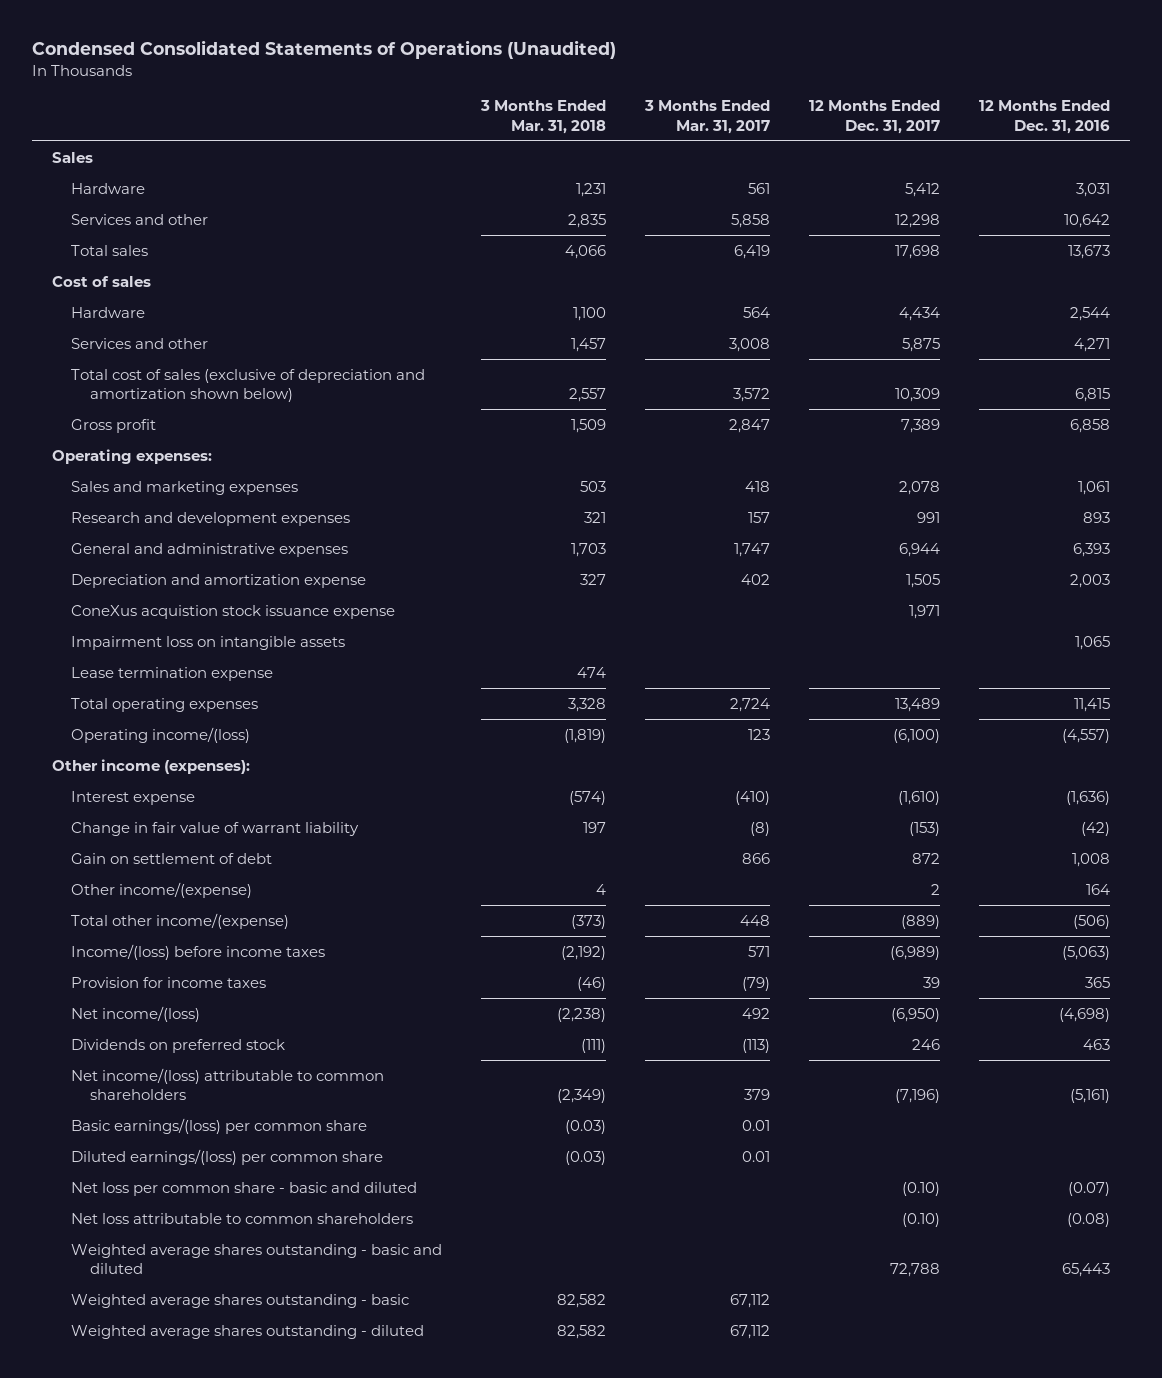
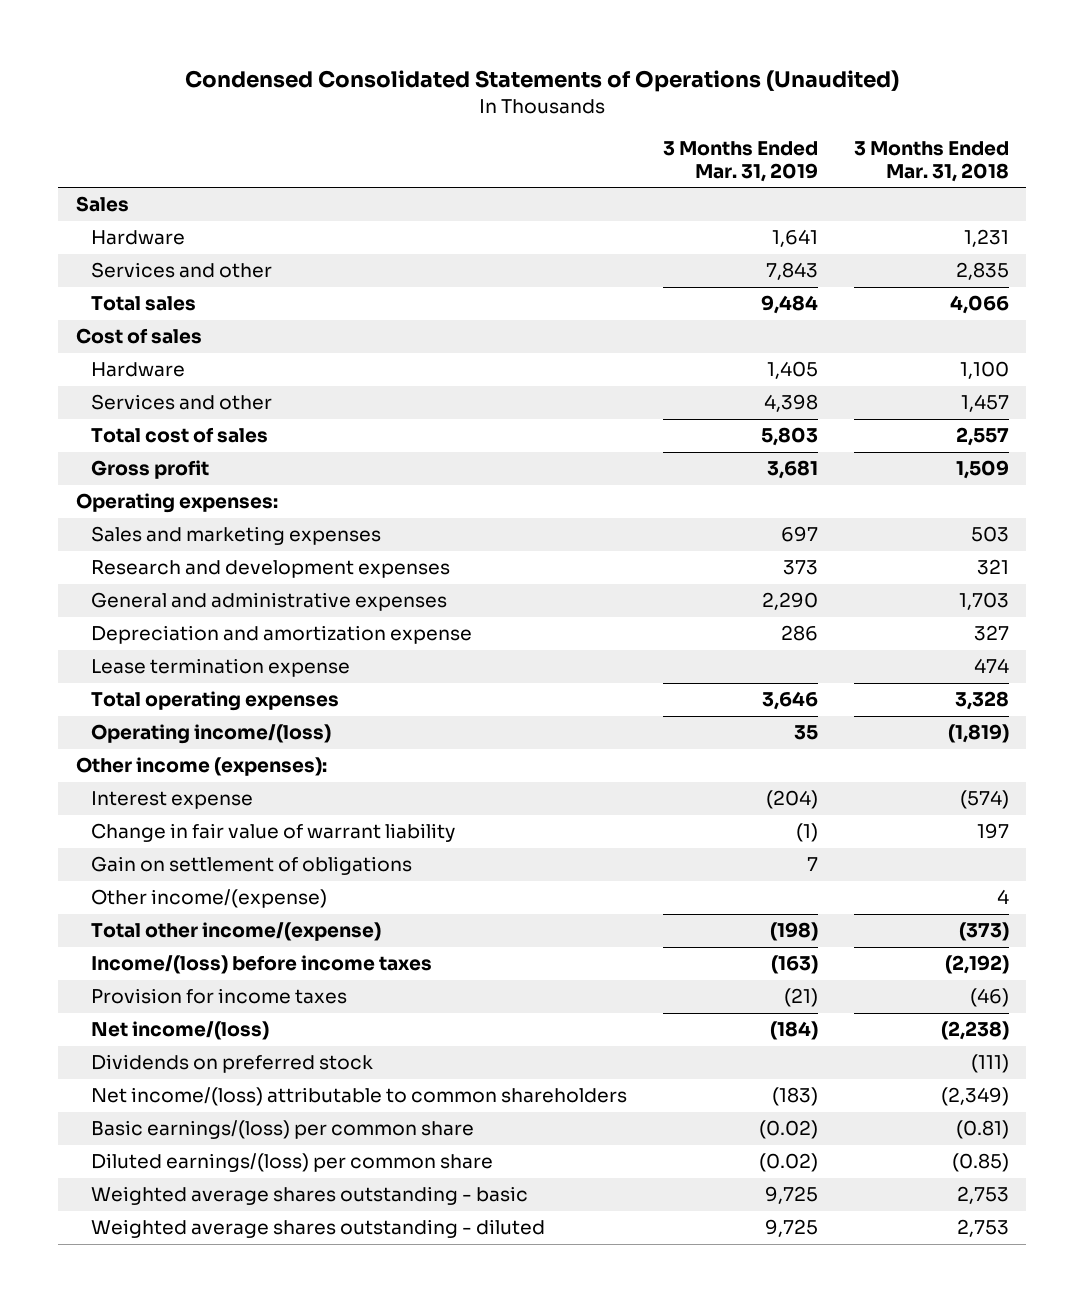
[643,100,770,134] 3 Months Ended Mar. 31, 2017 -> none
[809,100,941,134] 12 Months Ended Dec. 31, 2017 -> none
[979,100,1111,134] 12 Months Ended Dec. 31, 2016 -> none
none -> [662,140,818,182] 3 Months Ended Mar. 31, 2019
[70,368,425,402] Total cost of sales (exclusive of depreciation and amortization shown below) -> [90,427,268,444] Total cost of sales
[70,604,395,619] ConeXus acquistion stock issuance expense -> none
[70,635,345,650] Impairment loss on intangible assets -> none
[70,852,272,864] Gain on settlement of debt -> [90,856,412,876] Gain on settlement of obligations
[70,1181,417,1196] Net loss per common share - basic and diluted -> none
[70,1212,413,1224] Net loss attributable to common shareholders -> none
[70,1243,442,1274] Weighted average shares outstanding - basic and diluted -> none
[564,1119,606,1134] (0.03) -> [955,1120,1009,1140] (0.81)
[564,1150,606,1165] (0.03) -> [951,1153,1009,1173] (0.85)
[556,1293,606,1308] 82,582 -> [956,1186,1009,1205] 2,753
[556,1324,606,1339] 82,582 -> [956,1219,1009,1238] 2,753

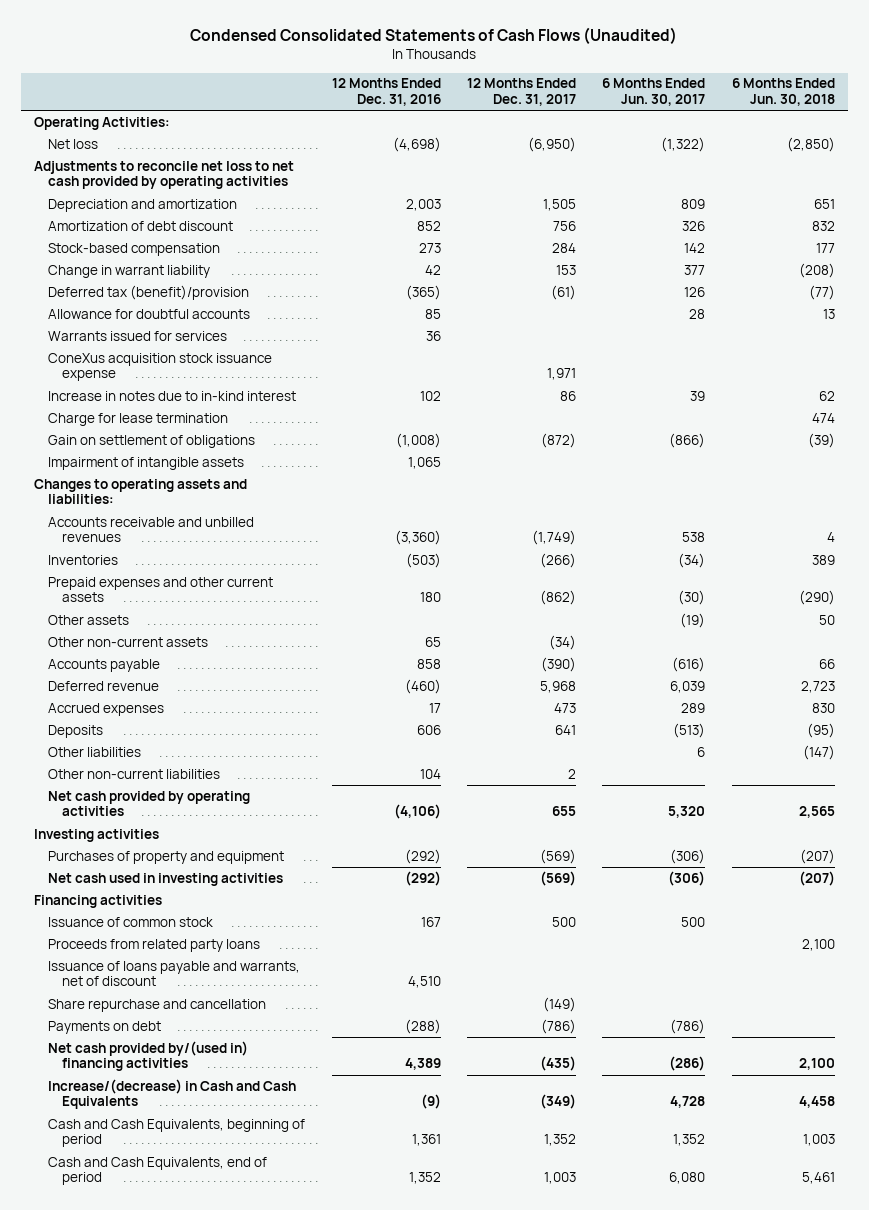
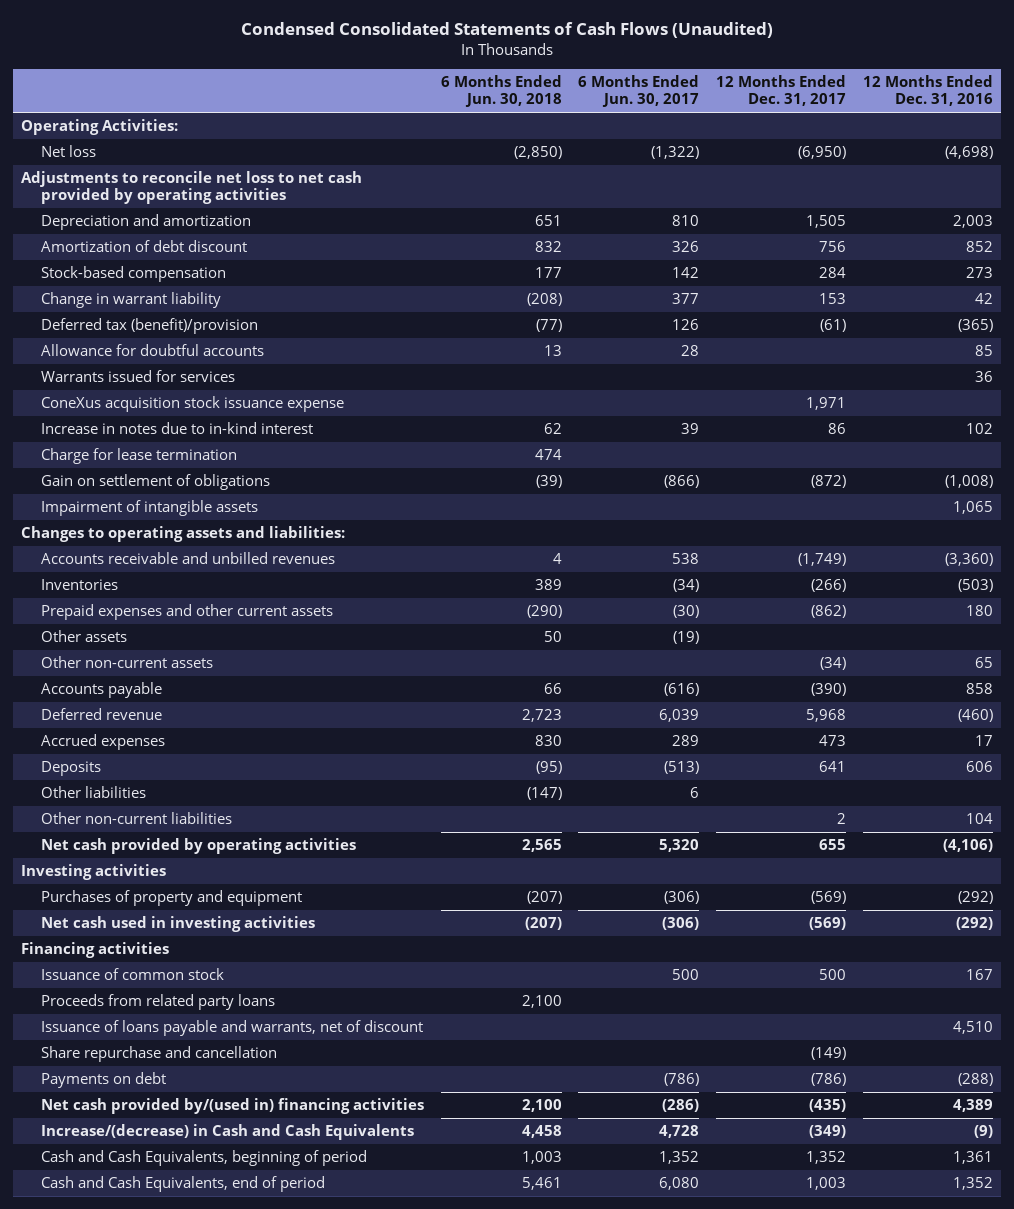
[681,198,706,209] 809 -> [672,215,700,227] 810

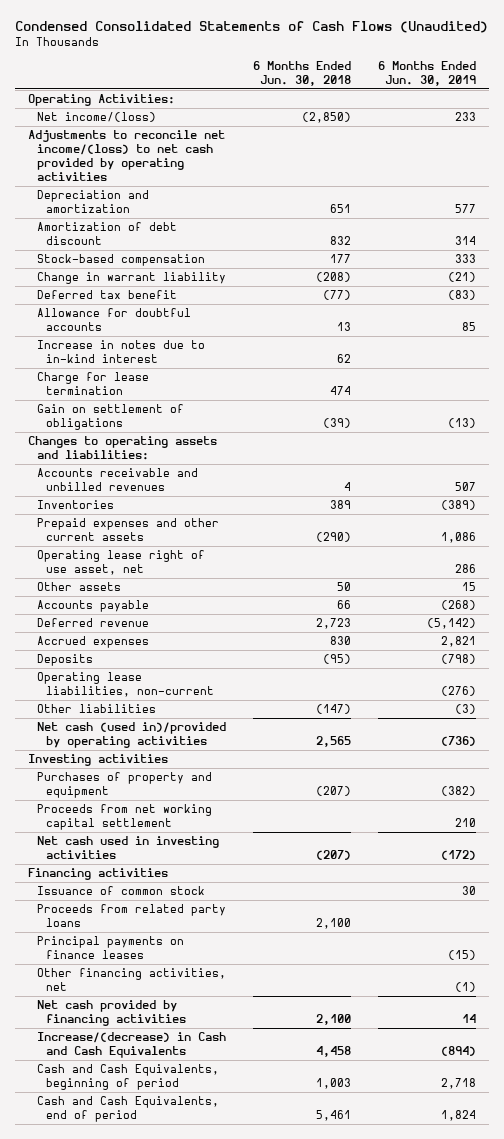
[578,75,700,108] 6 Months Ended Jun. 30, 2017 -> none
[716,75,847,107] 12 Months Ended Dec. 31, 2017 -> none
[862,75,993,107] 12 Months Ended Dec. 31, 2016 -> none
none -> [377,60,476,87] 6 Months Ended Jun. 30, 2019
[40,145,96,158] Net loss -> [37,112,157,123] Net income/(loss)
[20,171,362,205] Adjustments to reconcile net loss to net cash provided by operating activities -> [28,130,226,182] Adjustments to reconcile net income/(loss) to net cash provided by operating activities
[40,318,258,335] Deferred tax (benefit)/provision -> [37,290,178,300] Deferred tax benefit
[40,370,235,383] Warrants issued for services -> none
[40,396,344,413] ConeXus acquisition stock issuance expense -> none
[40,500,258,517] Impairment of intangible assets -> none
none -> [37,550,206,576] Operating lease right of use asset, net
[40,656,213,669] Other non-current assets -> none
none -> [37,672,215,698] Operating lease liabilities, non-current
[40,812,232,825] Other non-current liabilities -> none
[40,838,356,855] Net cash provided by operating activities -> [37,722,227,749] Net cash (used in)/provided by operating activities
none -> [37,804,213,831] Proceeds from net working capital settlement
[40,1020,423,1037] Issuance of loans payable and warrants, net of discount -> none
[40,1046,277,1063] Share repurchase and cancellation -> none
[40,1072,166,1089] Payments on debt -> none
none -> [37,936,185,960] Principal payments on finance leases
none -> [37,968,227,992] Other financing activities, net
[40,1098,424,1115] Net cash provided by/(used in) financing activities -> [37,1000,187,1027] Net cash provided by financing activities

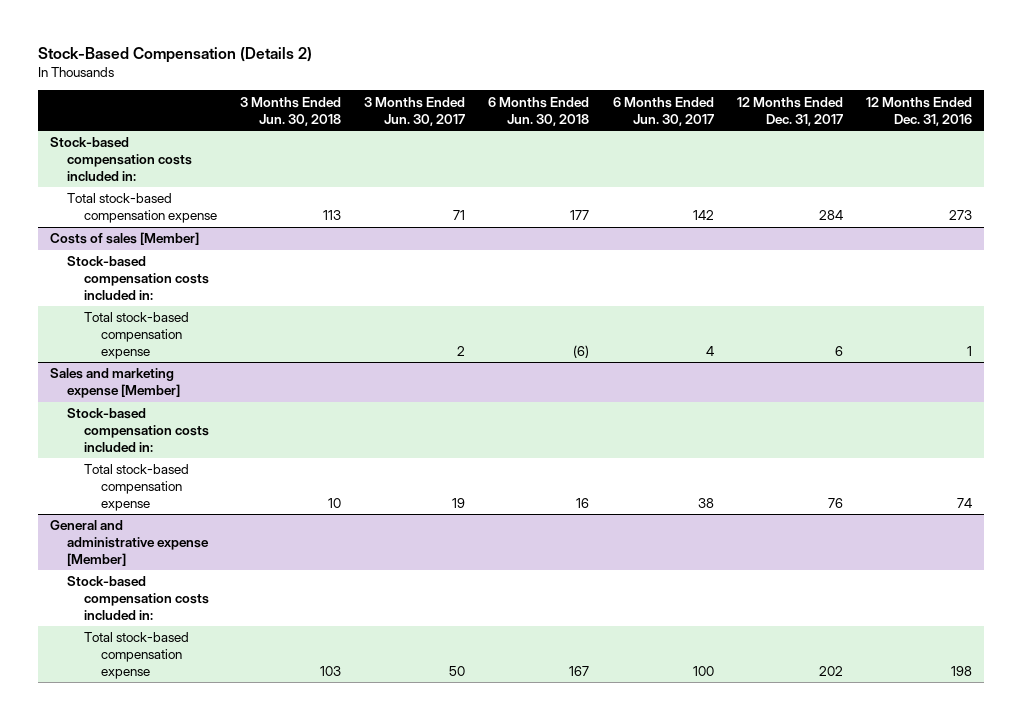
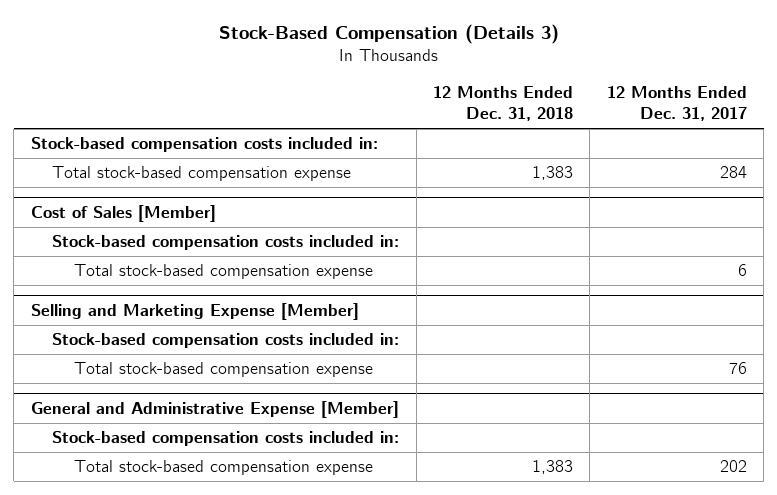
[38,46,313,63] Stock-Based Compensation (Details 2) -> [218,24,559,45] Stock-Based Compensation (Details 3)
[239,96,341,126] 3 Months Ended Jun. 30, 2018 -> none
[364,96,466,126] 3 Months Ended Jun. 30, 2017 -> none
[488,96,590,126] 6 Months Ended Jun. 30, 2018 -> none
[612,96,714,126] 6 Months Ended Jun. 30, 2017 -> none
[865,96,972,126] 12 Months Ended Dec. 31, 2016 -> none
none -> [432,85,573,122] 12 Months Ended Dec. 31, 2018
[49,232,199,246] Costs of sales [Member] -> [30,204,216,222] Cost of Sales [Member]
[49,368,180,399] Sales and marketing expense [Member] -> [30,302,359,320] Selling and Marketing Expense [Member]
[49,520,209,566] General and administrative expense [Member] -> [30,400,399,418] General and Administrative Expense [Member]

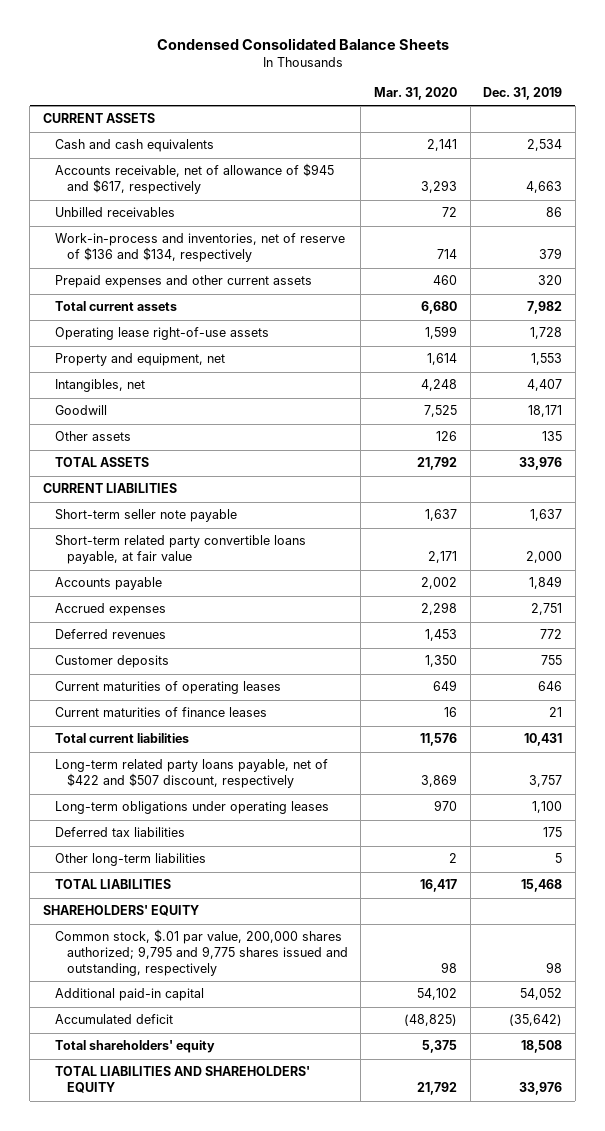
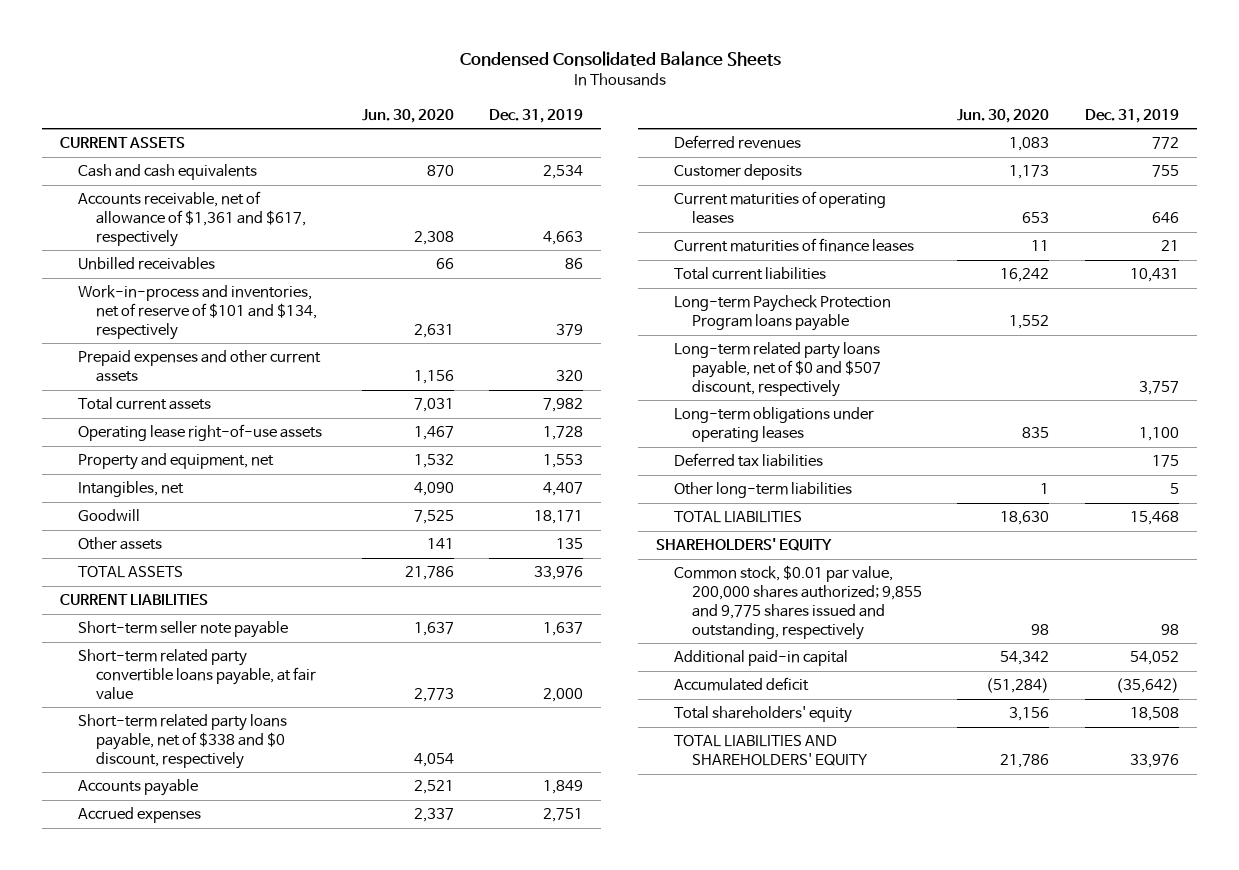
[373,86,457,100] Mar. 31, 2020 -> none
none -> [361,108,454,123] Jun. 30, 2020
[54,163,334,195] Accounts receivable, net of allowance of $945 and $617, respectively -> [78,191,306,247] Accounts receivable, net of allowance of $1,361 and $617, respectively
[54,233,345,263] Work-in-process and inventories, net of reserve of $136 and $134, respectively -> [78,285,317,340] Work-in-process and inventories, net of reserve of $101 and $134, respectively
none -> [78,714,288,769] Short-term related party loans payable, net of $338 and $0 discount, respectively
none -> [673,295,891,332] Long-term Paycheck Protection Program loans payable
[54,759,328,789] Long-term related party loans payable, net of $422 and $507 discount, respectively -> [673,342,881,397] Long-term related party loans payable, net of $0 and $507 discount, respectively
[54,929,348,977] Common stock, $.01 par value, 200,000 shares authorized; 9,795 and 9,775 shares issued and outstanding, respectively -> [673,565,922,640] Common stock, $0.01 par value, 200,000 shares authorized; 9,855 and 9,775 shares issued and outstanding, respectively

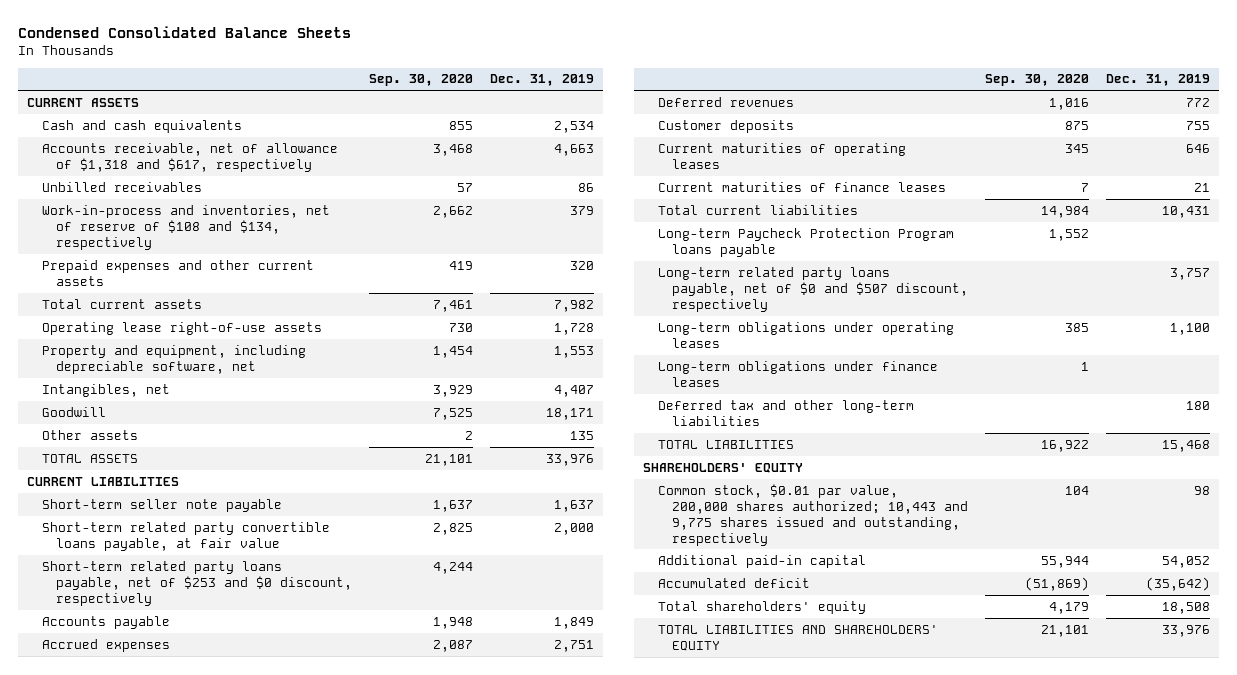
[361,108,454,123] Jun. 30, 2020 -> none
none -> [369,74,474,87] Sep. 30, 2020
[78,191,306,247] Accounts receivable, net of allowance of $1,361 and $617, respectively -> [41,142,338,172] Accounts receivable, net of allowance of $1,318 and $617, respectively
[78,285,317,340] Work-in-process and inventories, net of reserve of $101 and $134, respectively -> [41,204,330,250] Work-in-process and inventories, net of reserve of $108 and $134, respectively
[78,453,275,471] Property and equipment, net -> [41,344,306,374] Property and equipment, including depreciable software, net
[78,714,288,769] Short-term related party loans payable, net of $338 and $0 discount, respectively -> [41,560,353,606] Short-term related party loans payable, net of $253 and $0 discount, respectively
[673,453,823,468] Deferred tax liabilities -> none
none -> [657,360,938,387] Long-term obligations under finance leases
[673,482,852,499] Other long-term liabilities -> [657,399,914,426] Deferred tax and other long-term liabilities
[1169,483,1179,495] 5 -> [1186,400,1211,410] 180
[673,565,922,640] Common stock, $0.01 par value, 200,000 shares authorized; 9,855 and 9,775 shares issued and outstanding, respectively -> [657,483,969,546] Common stock, $0.01 par value, 200,000 shares authorized; 10,443 and 9,775 shares issued and outstanding, respectively

